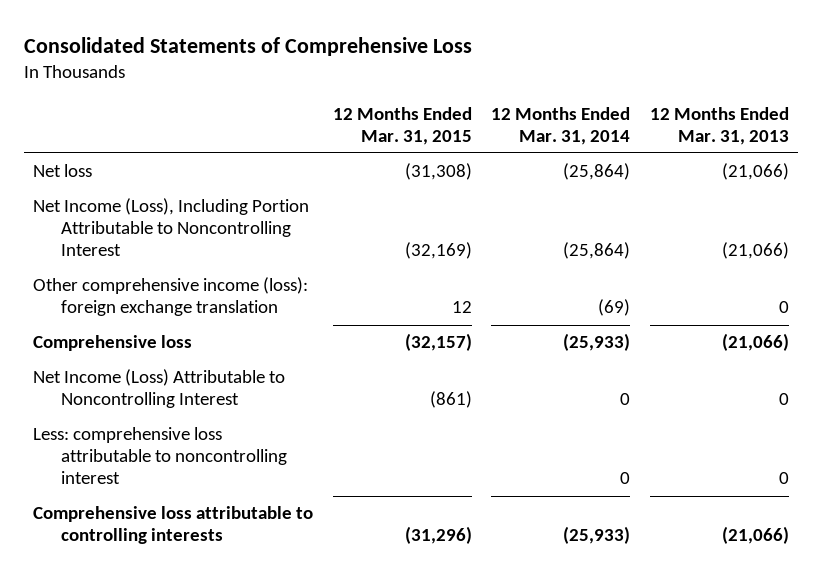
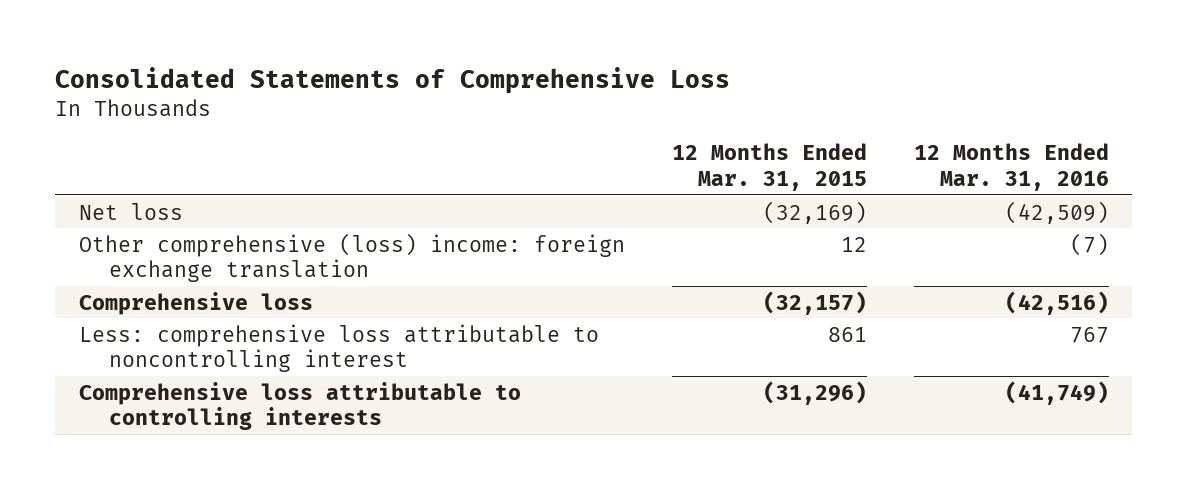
[491,106,631,145] 12 Months Ended Mar. 31, 2014 -> none
[649,106,789,145] 12 Months Ended Mar. 31, 2013 -> none
none -> [913,143,1109,191] 12 Months Ended Mar. 31, 2016
[33,198,310,257] Net Income (Loss), Including Portion Attributable to Noncontrolling Interest -> none
[404,163,472,181] (31,308) -> [762,200,867,224] (32,169)
[33,277,309,317] Other comprehensive income (loss): foreign exchange translation -> [78,232,625,283] Other comprehensive (loss) income: foreign exchange translation
[33,427,287,485] Less: comprehensive loss attributable to noncontrolling interest -> none
[33,369,286,409] Net Income (Loss) Attributable to Noncontrolling Interest -> [78,323,599,373] Less: comprehensive loss attributable to noncontrolling interest
[429,391,472,409] (861) -> [827,326,867,342] 861

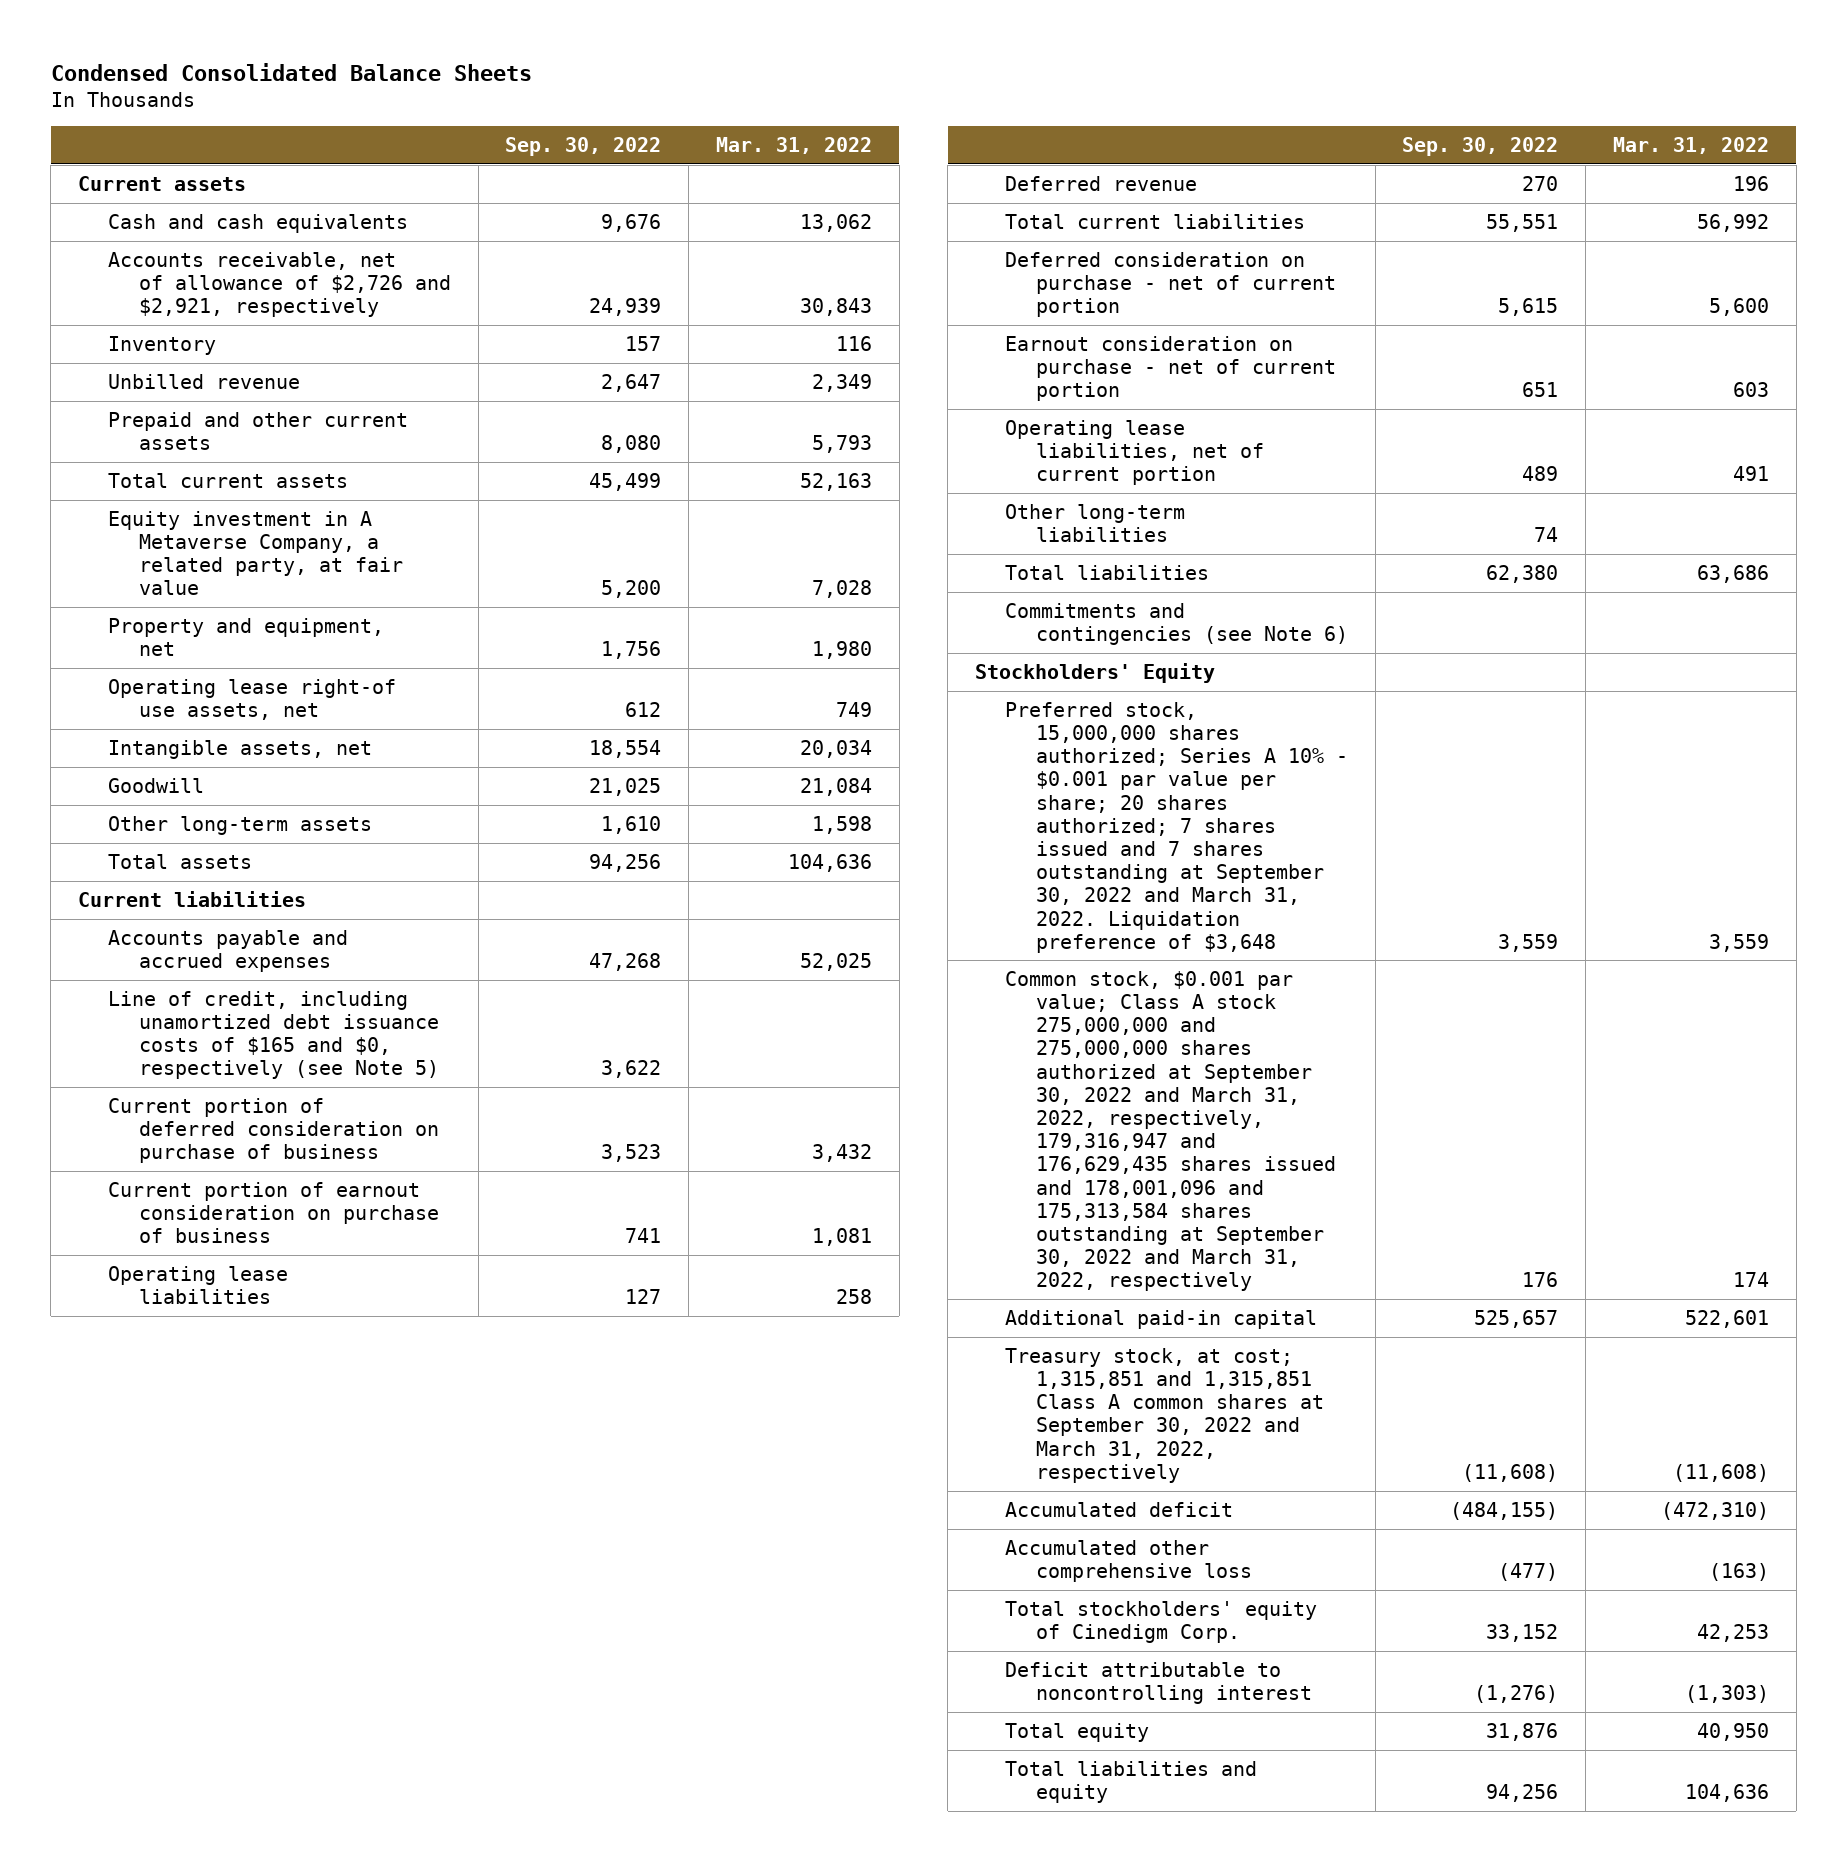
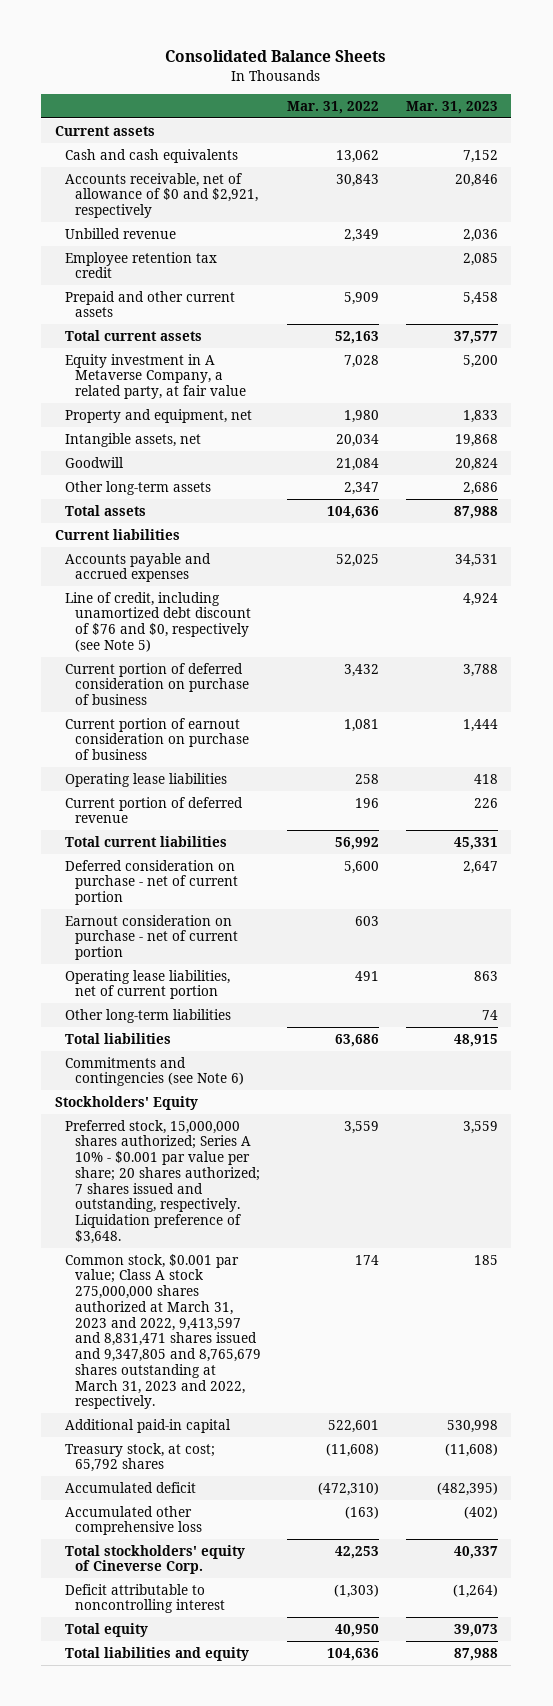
[50,62,532,81] Condensed Consolidated Balance Sheets -> [165,50,387,63] Consolidated Balance Sheets
[505,136,662,156] Sep. 30, 2022 -> none
none -> [406,101,499,115] Mar. 31, 2023
[108,335,217,355] Inventory -> none
[108,251,451,318] Accounts receivable, net of allowance of $2,726 and $2,921, respectively -> [64,172,258,219] Accounts receivable, net of allowance of $0 and $2,921, respectively
none -> [64,251,217,279] Employee retention tax credit
[811,435,872,454] 5,793 -> [344,291,380,305] 5,909
[108,678,397,721] Operating lease right-of use assets, net -> none
[811,815,872,834] 1,598 -> [344,481,380,495] 2,347
[108,990,439,1080] Line of credit, including unamortized debt issuance costs of $165 and $0, respectively (see Note 5) -> [64,591,251,652] Line of credit, including unamortized debt discount of $76 and $0, respectively (see Note 5)
[1005,175,1198,191] Deferred revenue -> [64,796,243,824] Current portion of deferred revenue
[1005,701,1348,953] Preferred stock, 15,000,000 shares authorized; Series A 10% - $0.001 par value per share; 20 shares authorized; 7 shares issued and 7 shares outstanding at September 30, 2022 and March 31, 2022. Liquidation preference of $3,648 -> [64,1119,260,1244] Preferred stock, 15,000,000 shares authorized; Series A 10% - $0.001 par value per share; 20 shares authorized; 7 shares issued and outstanding, respectively. Liquidation preference of $3,648.
[1005,970,1336,1292] Common stock, $0.001 par value; Class A stock 275,000,000 and 275,000,000 shares authorized at September 30, 2022 and March 31, 2022, respectively, 179,316,947 and 176,629,435 shares issued and 178,001,096 and 175,313,584 shares outstanding at September 30, 2022 and March 31, 2022, respectively -> [64,1253,261,1410] Common stock, $0.001 par value; Class A stock 275,000,000 shares authorized at March 31, 2023 and 2022, 9,413,597 and 8,831,471 shares issued and 9,347,805 and 8,765,679 shares outstanding at March 31, 2023 and 2022, respectively.
[1005,1347,1324,1483] Treasury stock, at cost; 1,315,851 and 1,315,851 Class A common shares at September 30, 2022 and March 31, 2022, respectively -> [64,1442,215,1473] Treasury stock, at cost; 65,792 shares
[1005,1600,1318,1644] Total stockholders' equity of Cinedigm Corp. -> [64,1544,245,1575] Total stockholders' equity of Cineverse Corp.

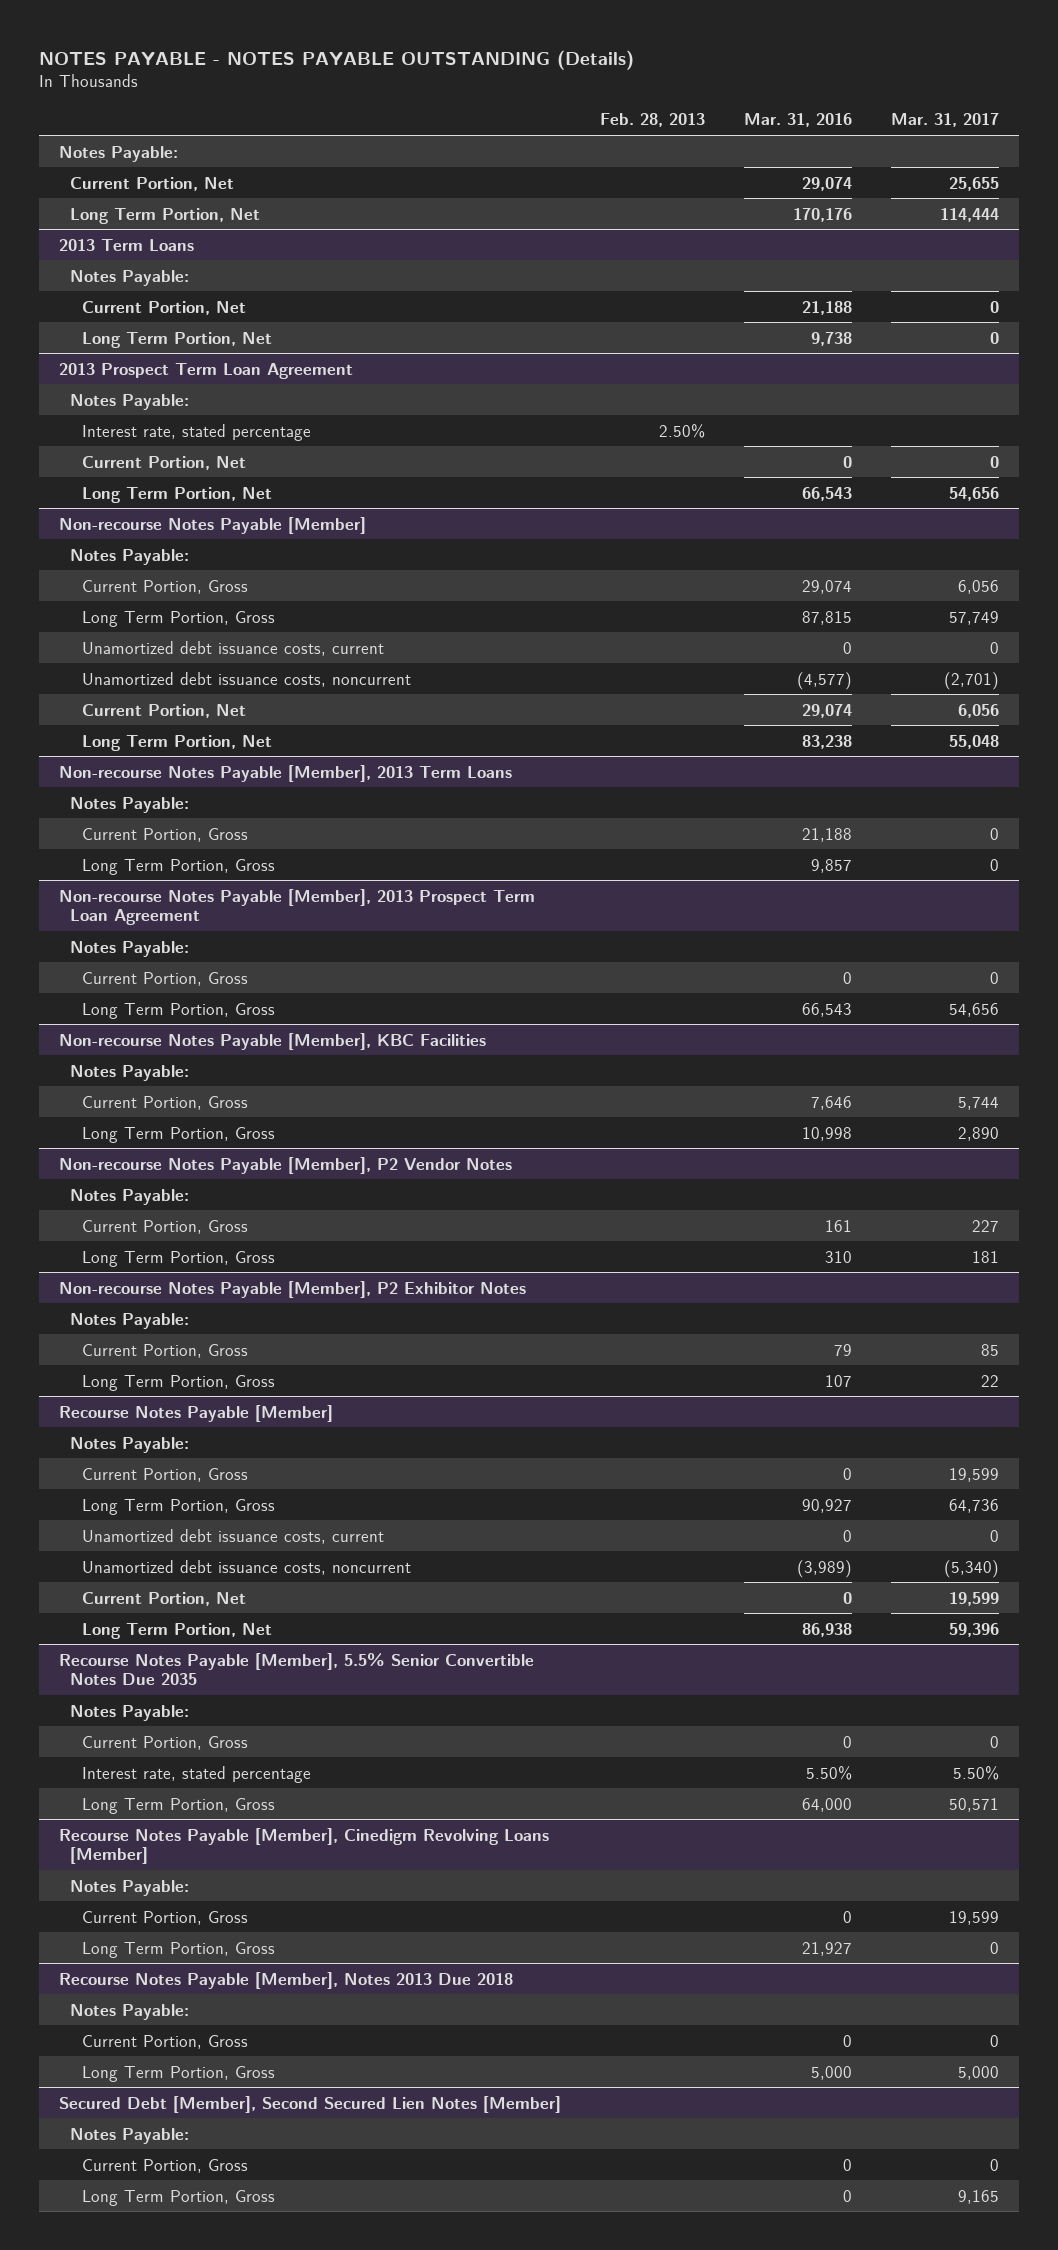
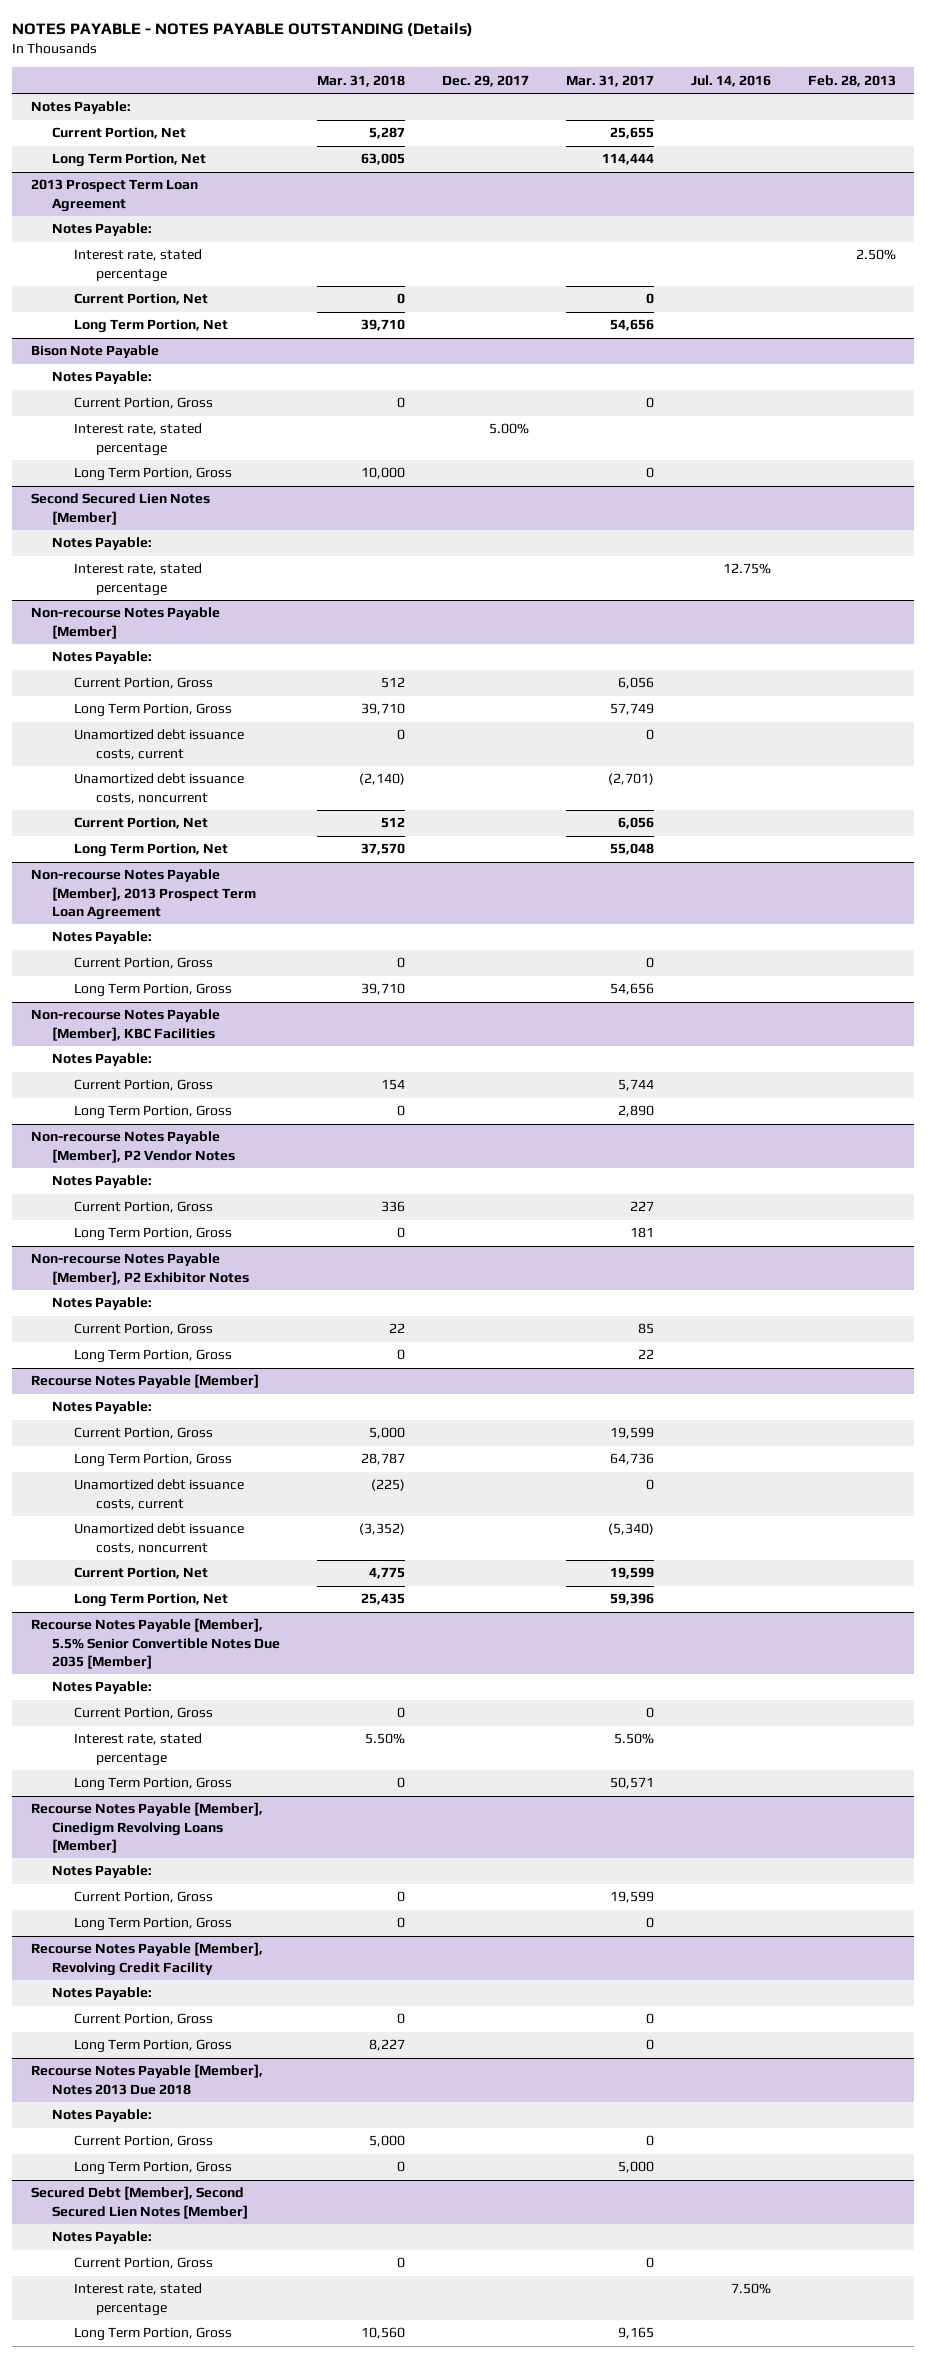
[743,113,852,128] Mar. 31, 2016 -> none
none -> [317,74,406,87] Mar. 31, 2018
none -> [442,74,530,87] Dec. 29, 2017
none -> [691,74,772,87] Jul. 14, 2016
[58,238,194,251] 2013 Term Loans -> none
[70,269,190,286] Notes Payable: -> none
[82,300,247,315] Current Portion, Net -> none
[82,331,273,348] Long Term Portion, Net -> none
none -> [30,345,159,359] Bison Note Payable
none -> [52,371,153,385] Notes Payable:
none -> [74,397,214,410] Current Portion, Gross
none -> [74,423,203,456] Interest rate, stated percentage
none -> [74,467,233,482] Long Term Portion, Gross
none -> [30,493,210,525] Second Secured Lien Notes [Member]
none -> [52,537,153,551] Notes Payable:
none -> [74,563,203,596] Interest rate, stated percentage
[58,764,512,782] Non-recourse Notes Payable [Member], 2013 Term Loans -> none
[70,796,190,813] Notes Payable: -> none
[82,827,249,842] Current Portion, Gross -> none
[82,858,276,875] Long Term Portion, Gross -> none
[58,1652,534,1685] Recourse Notes Payable [Member], 5.5% Senior Convertible Notes Due 2035 -> [30,1618,281,1669] Recourse Notes Payable [Member], 5.5% Senior Convertible Notes Due 2035 [Member]
none -> [30,1942,263,1976] Recourse Notes Payable [Member], Revolving Credit Facility
none -> [52,1987,153,2001] Notes Payable:
none -> [74,2013,214,2026] Current Portion, Gross
none -> [74,2039,233,2054] Long Term Portion, Gross
none -> [74,2283,203,2316] Interest rate, stated percentage

